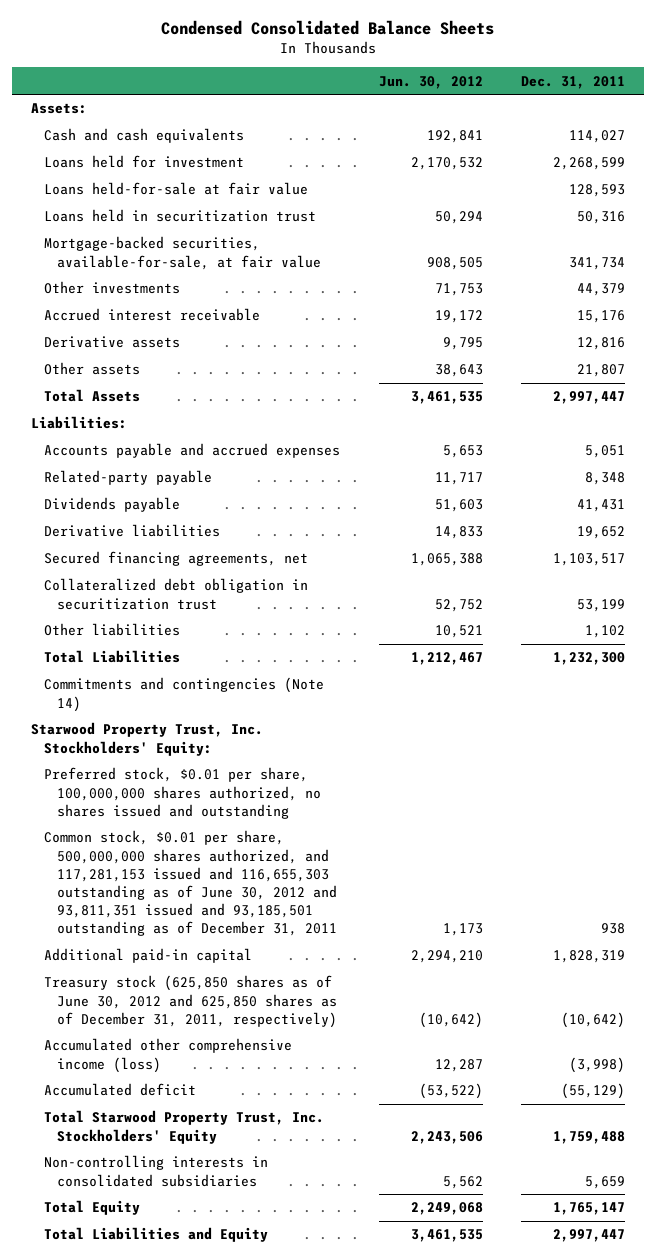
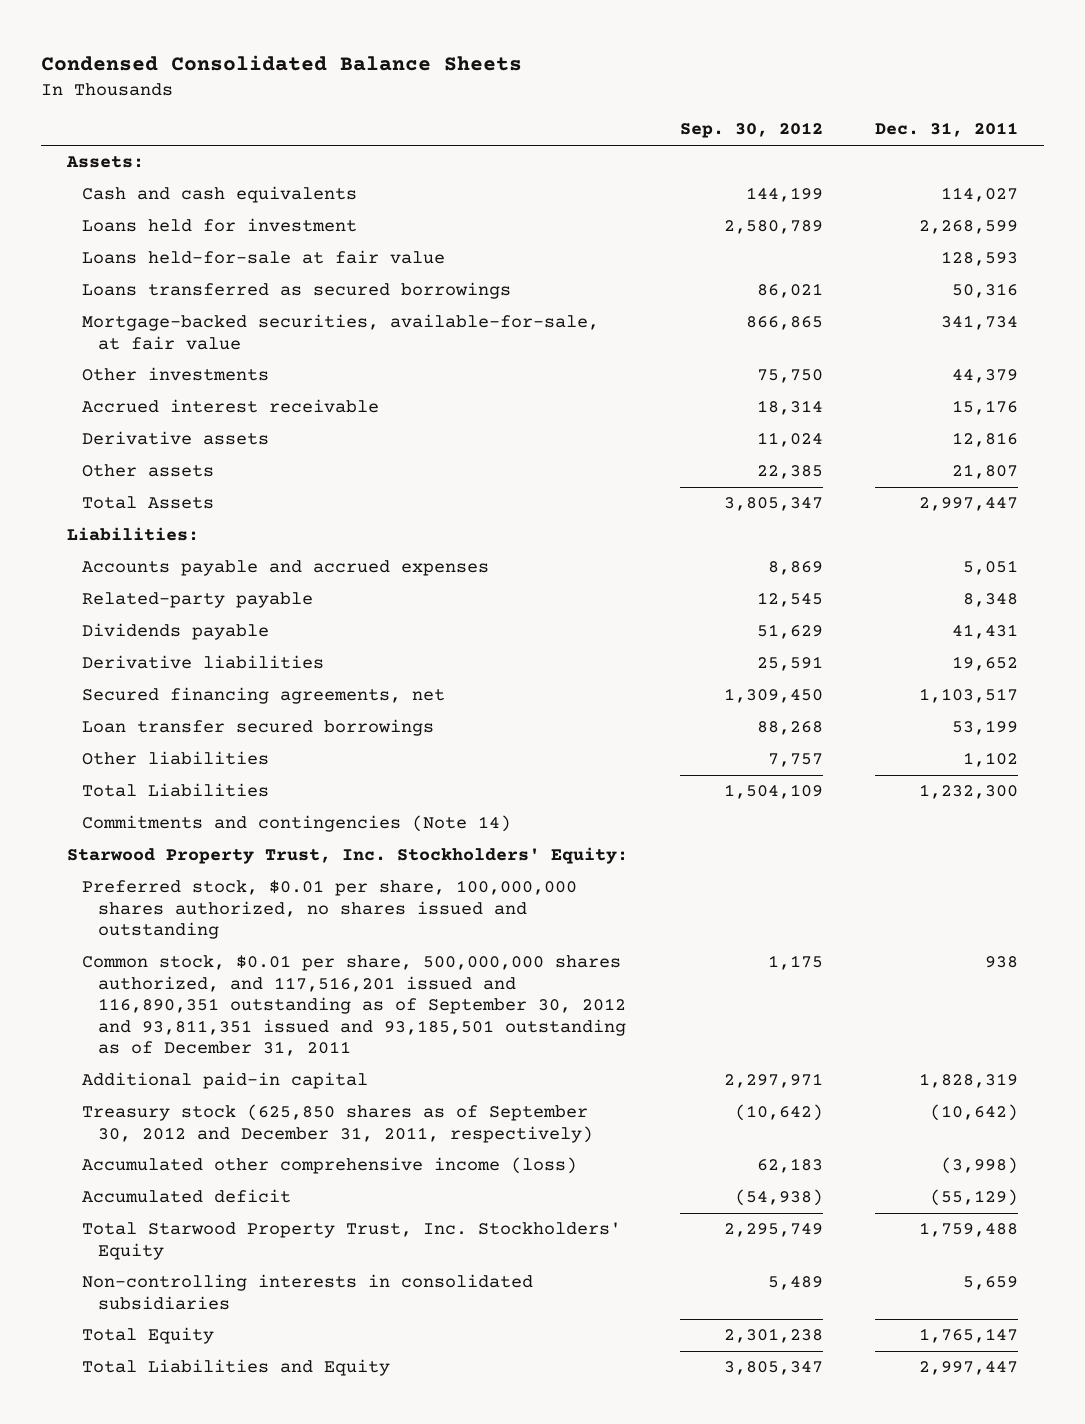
[378,75,483,89] Jun. 30, 2012 -> none
none -> [680,122,824,139] Sep. 30, 2012
[44,209,317,223] Loans held in securitization trust -> [82,282,512,300] Loans transferred as secured borrowings
[44,578,309,610] Collateralized debt obligation in securitization trust -> [82,719,435,737] Loan transfer secured borrowings
[44,830,338,937] Common stock, $0.01 per share, 500,000,000 shares authorized, and 117,281,153 issued and 116,655,303 outstanding as of June 30, 2012 and 93,811,351 issued and 93,185,501 outstanding as of December 31, 2011 -> [82,955,626,1057] Common stock, $0.01 per share, 500,000,000 shares authorized, and 117,516,201 issued and 116,890,351 outstanding as of September 30, 2012 and 93,811,351 issued and 93,185,501 outstanding as of December 31, 2011
[44,975,338,1028] Treasury stock (625,850 shares as of June 30, 2012 and 625,850 shares as of December 31, 2011, respectively) -> [82,1104,593,1143] Treasury stock (625,850 shares as of September 30, 2012 and December 31, 2011, respectively)

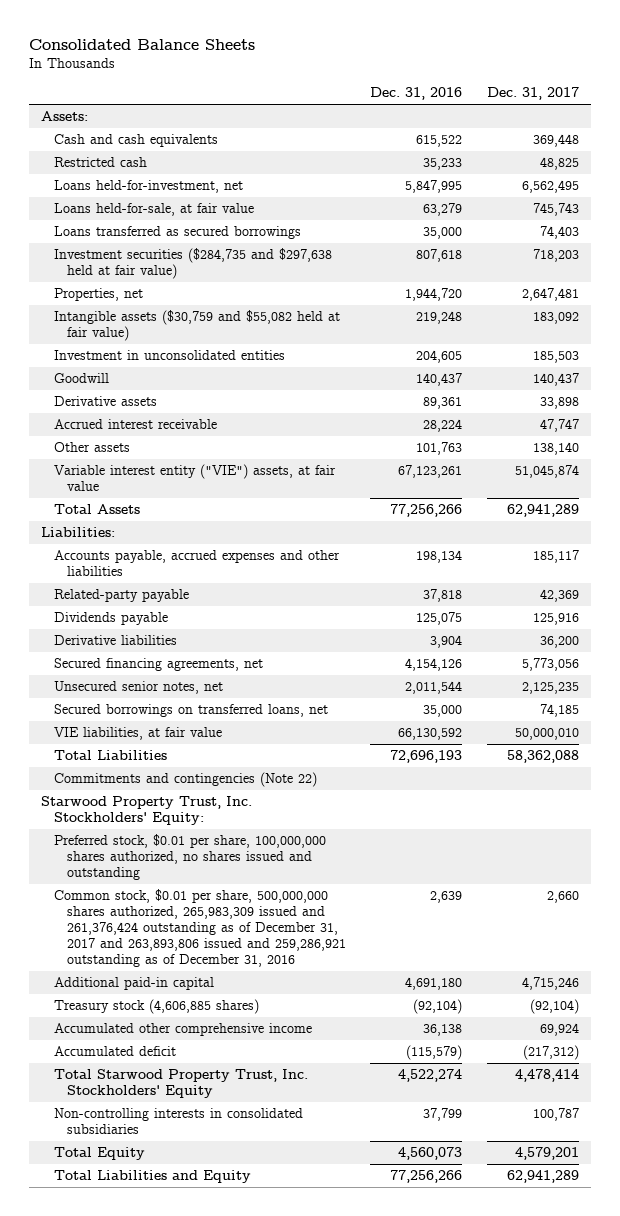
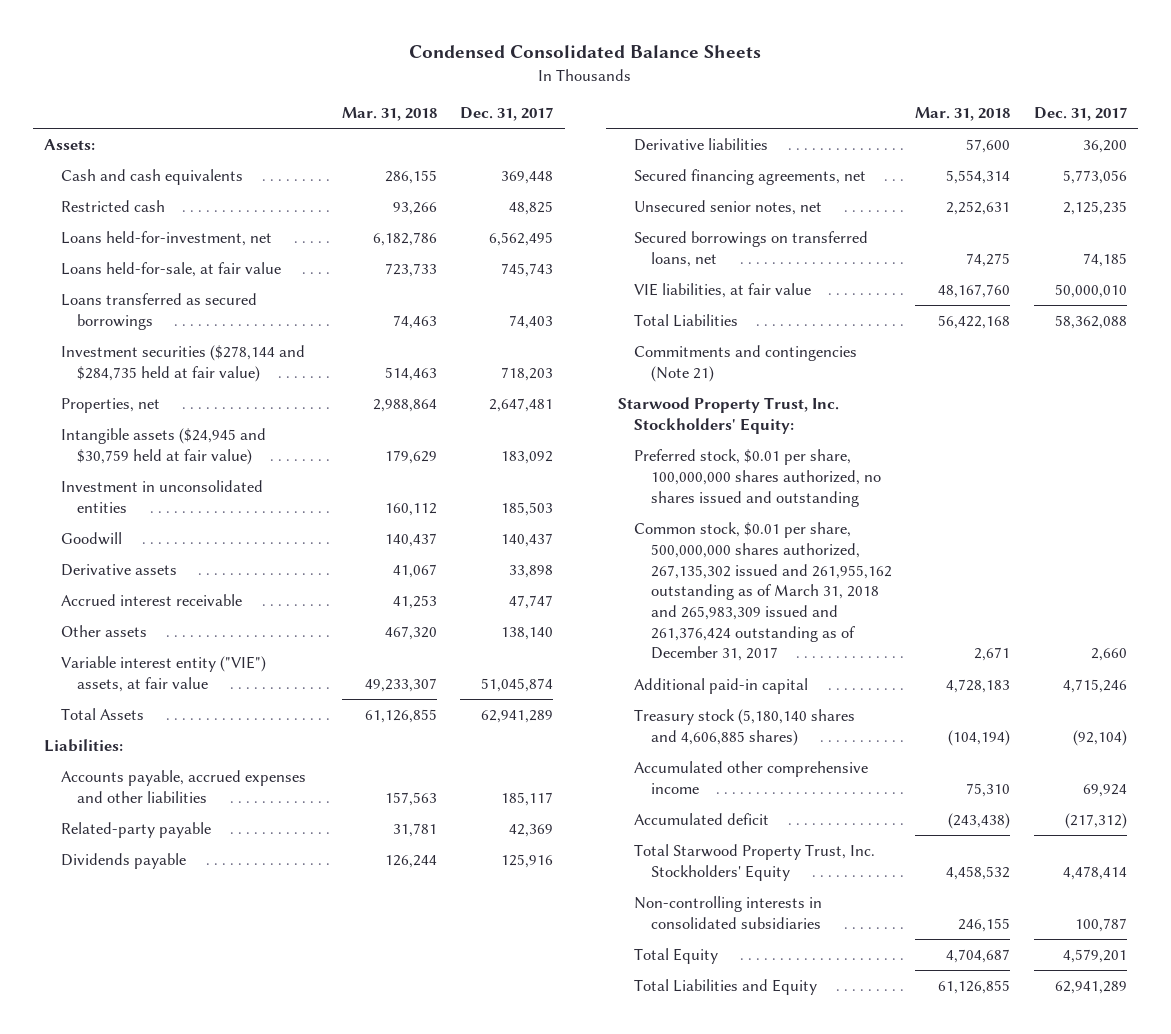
[29,38,256,50] Consolidated Balance Sheets -> [409,45,762,59] Condensed Consolidated Balance Sheets
[370,87,463,101] Dec. 31, 2016 -> none
none -> [341,107,437,122] Mar. 31, 2018
[53,248,332,280] Investment securities ($284,735 and $297,638 held at fair value) -> [60,345,305,382] Investment securities ($278,144 and $284,735 held at fair value)
[53,310,340,342] Intangible assets ($30,759 and $55,082 held at fair value) -> [60,428,266,465] Intangible assets ($24,945 and $30,759 held at fair value)
[53,772,317,788] Commitments and contingencies (Note 22) -> [634,345,858,382] Commitments and contingencies (Note 21)
[53,889,346,968] Common stock, $0.01 per share, 500,000,000 shares authorized, 265,983,309 issued and 261,376,424 outstanding as of December 31, 2017 and 263,893,806 issued and 259,286,921 outstanding as of December 31, 2016 -> [634,522,892,662] Common stock, $0.01 per share, 500,000,000 shares authorized, 267,135,302 issued and 261,955,162 outstanding as of March 31, 2018 and 265,983,309 issued and 261,376,424 outstanding as of December 31, 2017
[53,999,259,1015] Treasury stock (4,606,885 shares) -> [634,709,856,746] Treasury stock (5,180,140 shares and 4,606,885 shares)

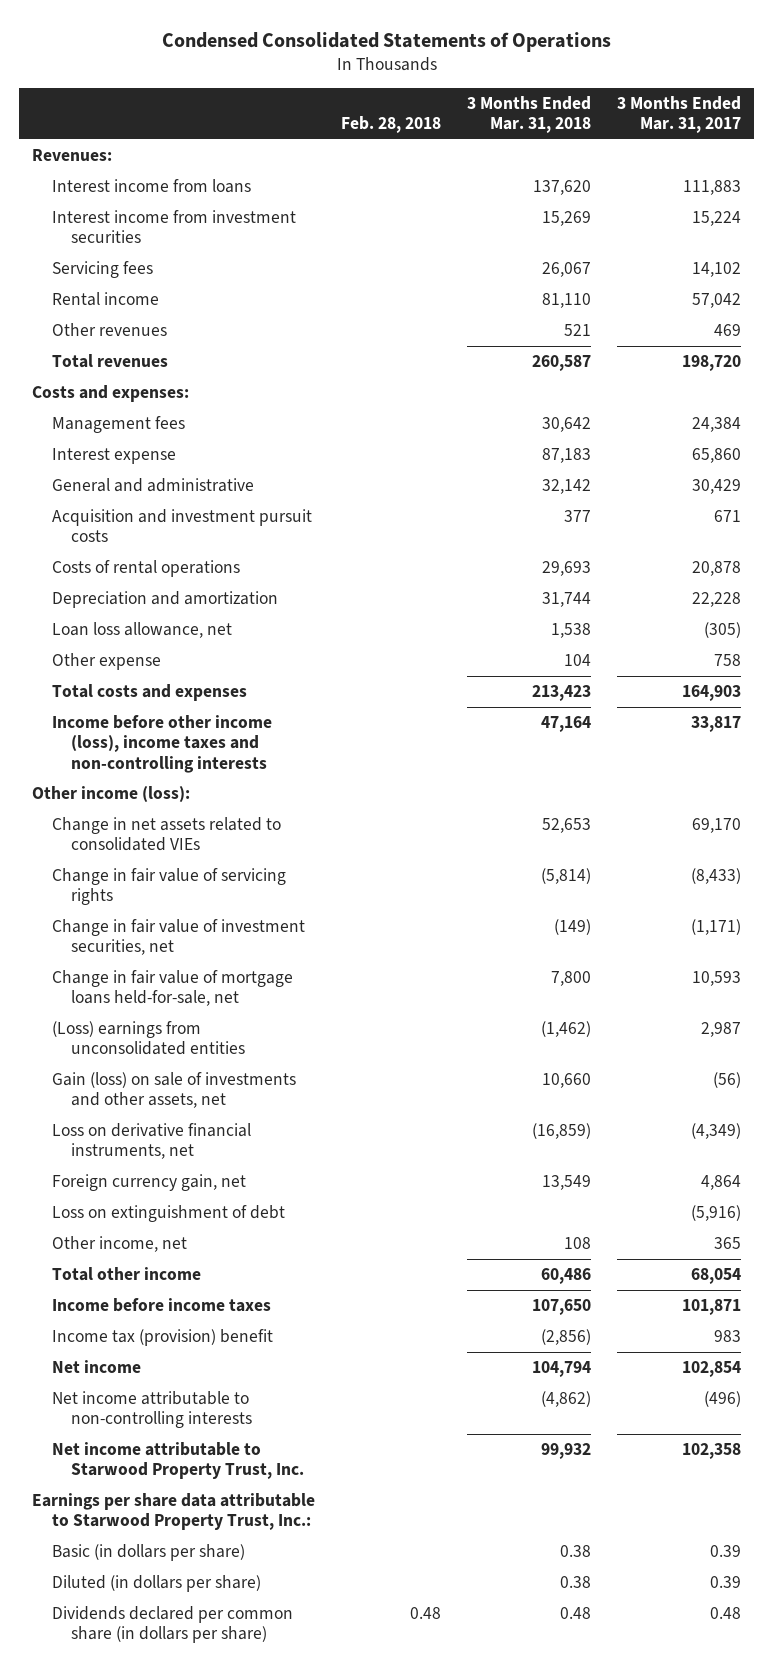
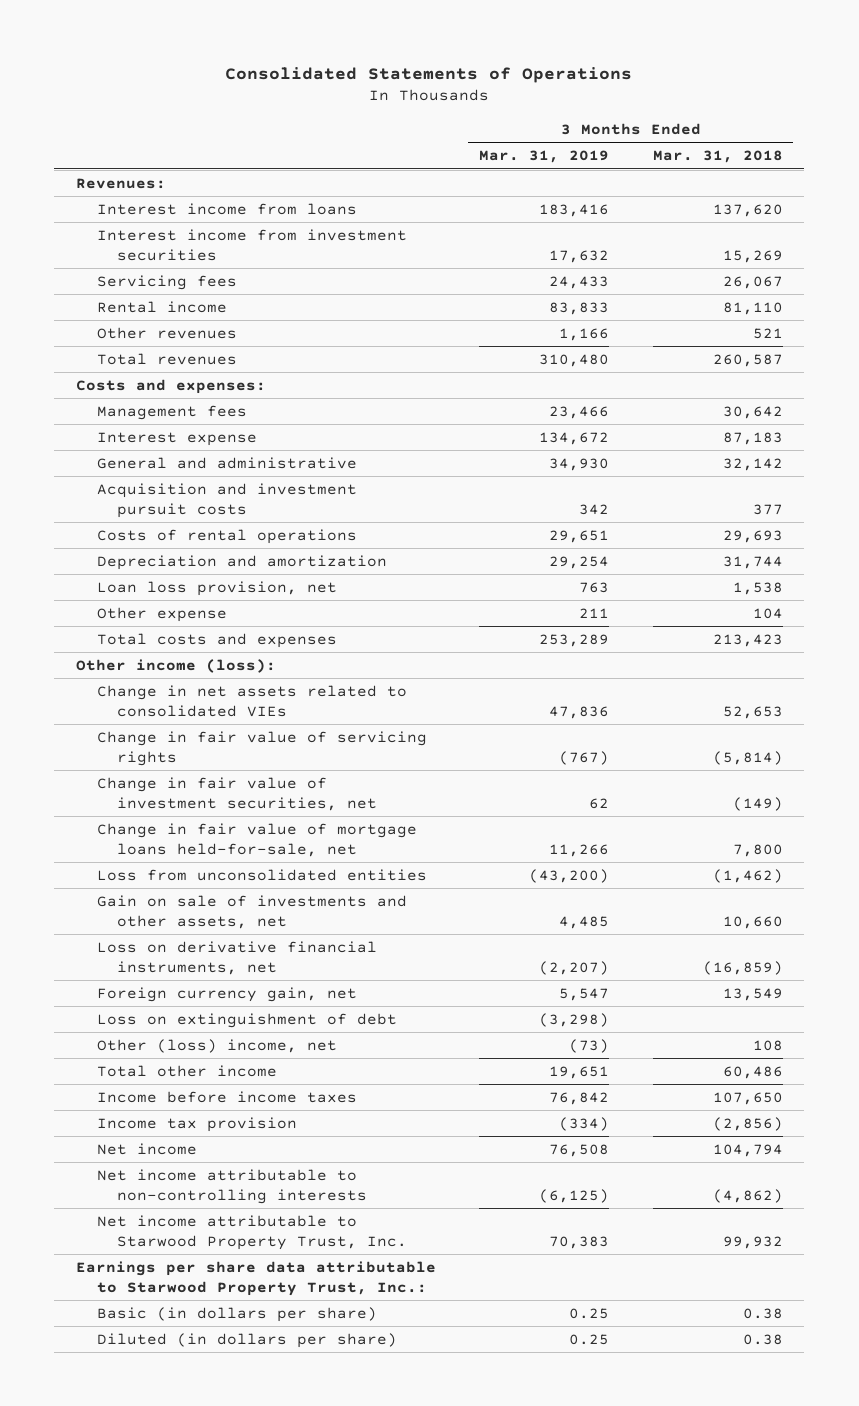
[161,31,611,52] Condensed Consolidated Statements of Operations -> [225,66,633,83] Consolidated Statements of Operations
[341,116,442,134] Feb. 28, 2018 -> none
[616,95,741,134] 3 Months Ended Mar. 31, 2017 -> none
none -> [479,150,610,164] Mar. 31, 2019
[51,622,232,639] Loan loss allowance, net -> [96,580,337,596] Loan loss provision, net
[51,715,272,773] Income before other income (loss), income taxes and non-controlling interests -> none
[51,1021,246,1056] (Loss) earnings from unconsolidated entities -> [96,868,427,881] Loss from unconsolidated entities
[51,1072,296,1109] Gain (loss) on sale of investments and other assets, net -> [96,894,407,929] Gain on sale of investments and other assets, net
[51,1236,187,1253] Other income, net -> [96,1038,337,1053] Other (loss) income, net
[51,1329,273,1347] Income tax (provision) benefit -> [96,1116,297,1132] Income tax provision
[51,1606,293,1644] Dividends declared per common share (in dollars per share) -> none

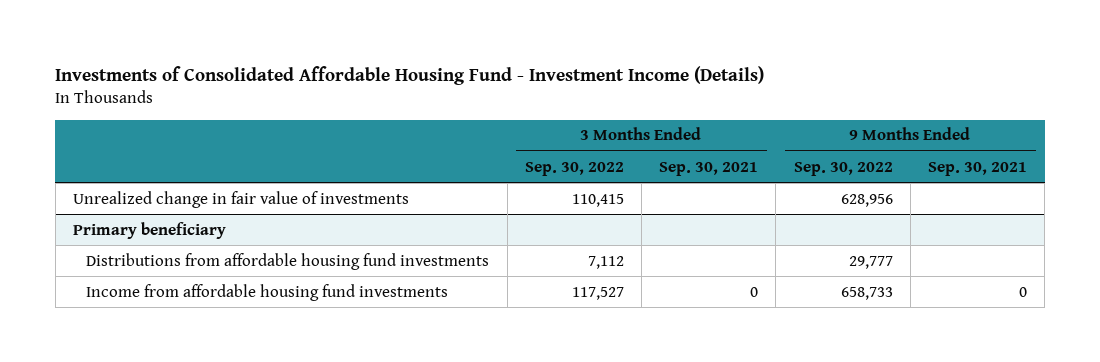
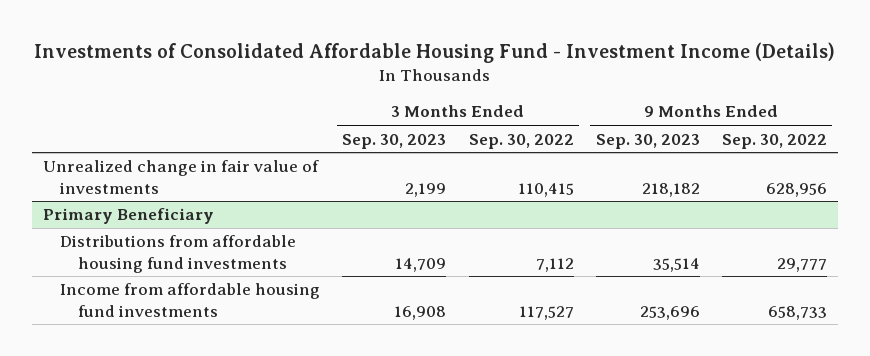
[659,161,759,176] Sep. 30, 2021 -> none
[927,161,1027,176] Sep. 30, 2021 -> none
none -> [342,133,447,149] Sep. 30, 2023
none -> [595,133,700,149] Sep. 30, 2023
[73,221,227,239] Primary beneficiary -> [42,208,214,225] Primary Beneficiary

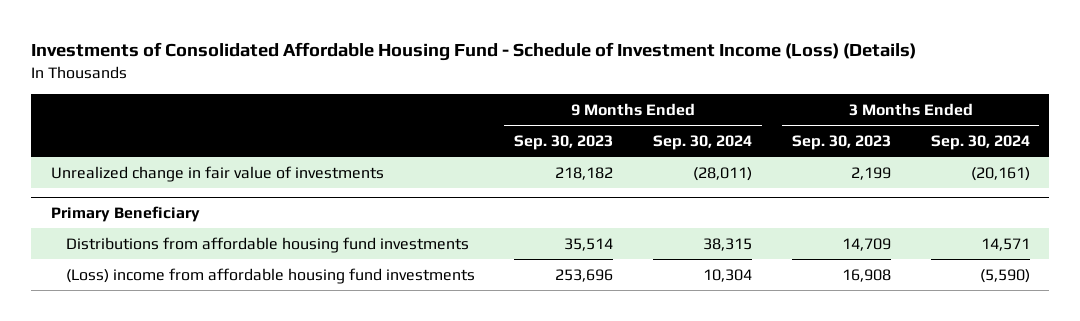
[33,42,835,64] Investments of Consolidated Affordable Housing Fund - Investment Income (Details) -> [30,42,916,62] Investments of Consolidated Affordable Housing Fund - Schedule of Investment Income (Loss) (Details)
[468,133,574,149] Sep. 30, 2022 -> none
[721,133,827,149] Sep. 30, 2022 -> none
none -> [653,134,753,150] Sep. 30, 2024
none -> [930,134,1030,150] Sep. 30, 2024
[60,283,321,317] Income from affordable housing fund investments -> [65,267,475,284] (Loss) income from affordable housing fund investments

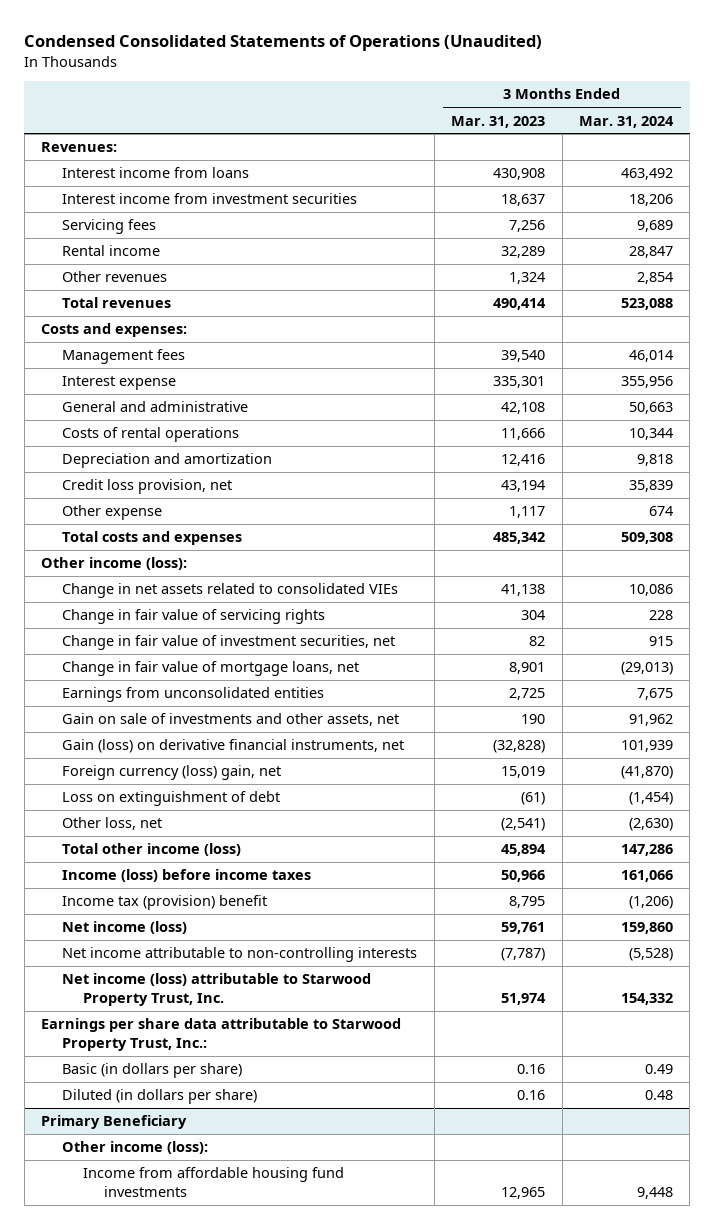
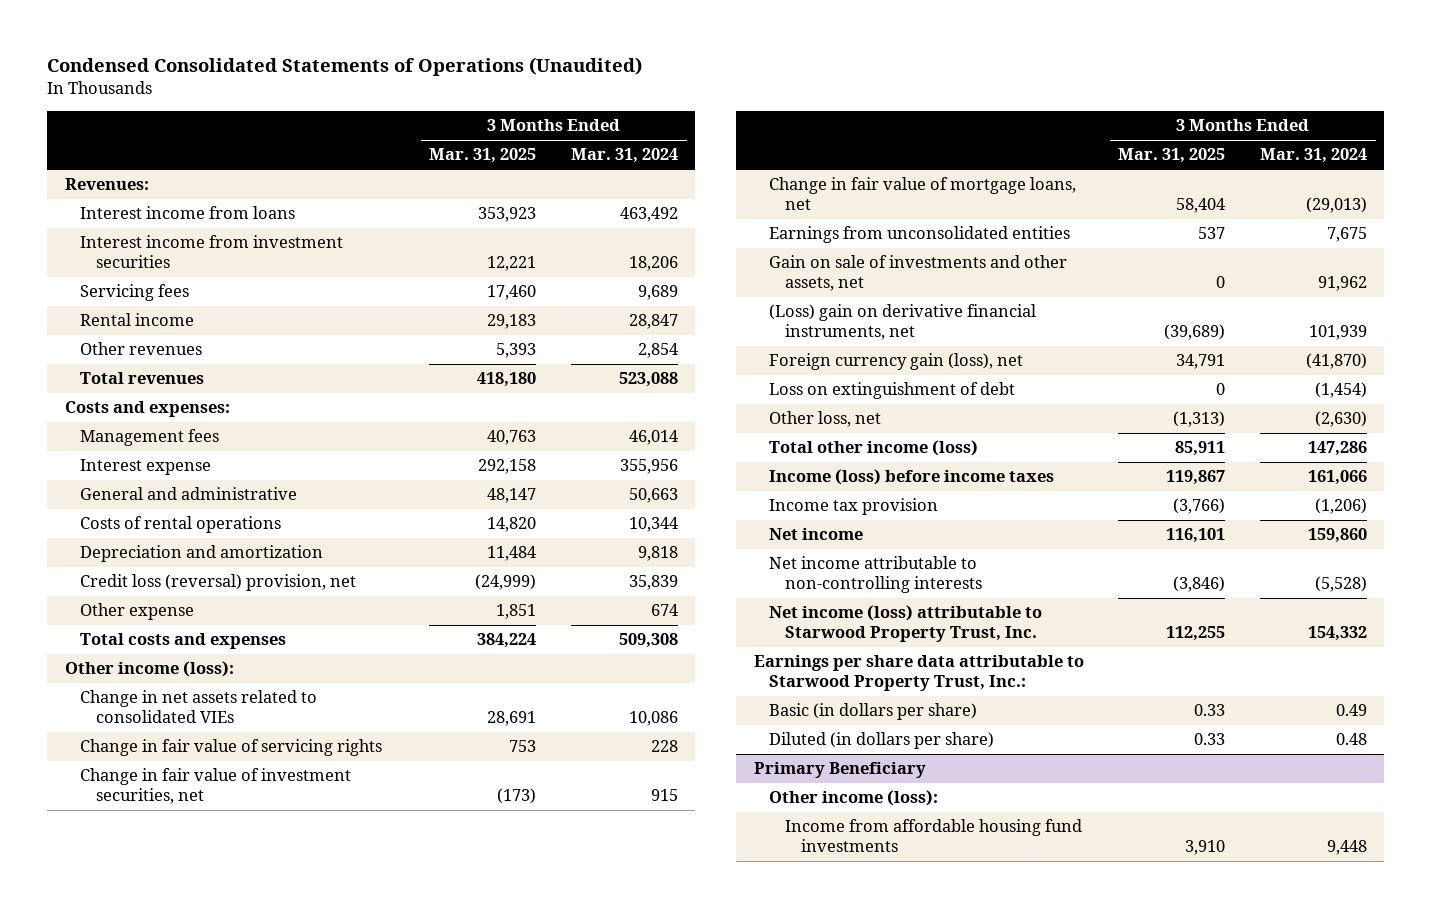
[451,115,546,128] Mar. 31, 2023 -> none
none -> [429,148,537,164] Mar. 31, 2025
[62,479,233,495] Credit loss provision, net -> [80,574,357,592] Credit loss (reversal) provision, net
[62,739,405,754] Gain (loss) on derivative financial instruments, net -> [769,304,1037,340] (Loss) gain on derivative financial instruments, net
[62,765,282,781] Foreign currency (loss) gain, net -> [769,353,1024,371] Foreign currency gain (loss), net
[62,895,268,911] Income tax (provision) benefit -> [769,498,939,516] Income tax provision
[62,921,188,935] Net income (loss) -> [769,528,864,541] Net income

